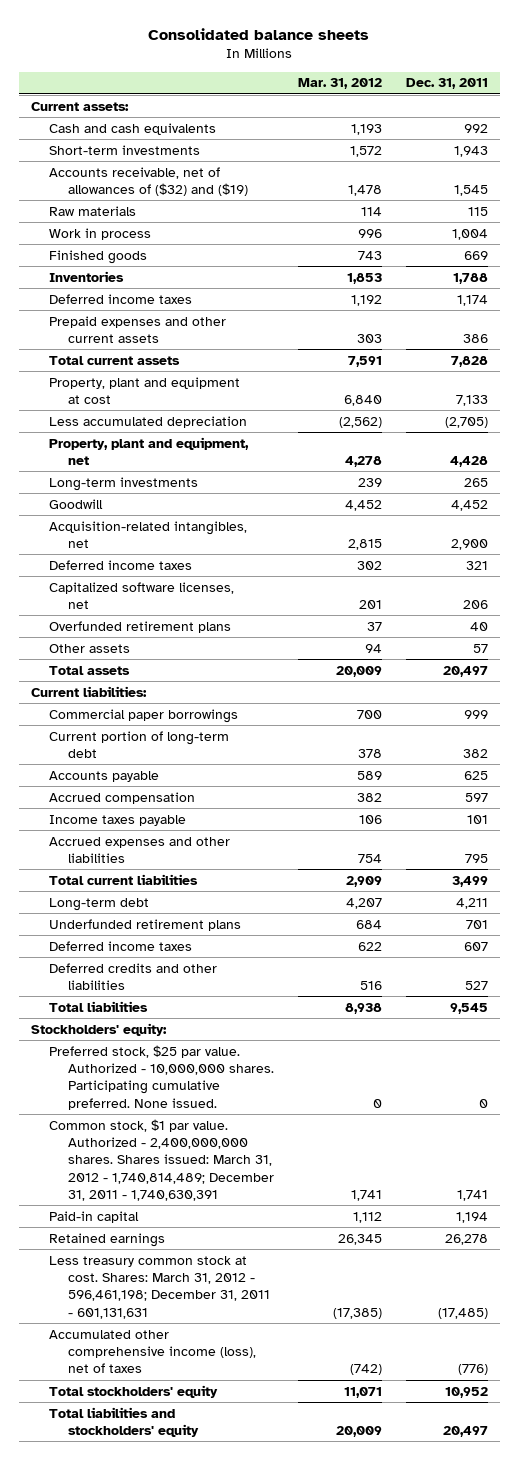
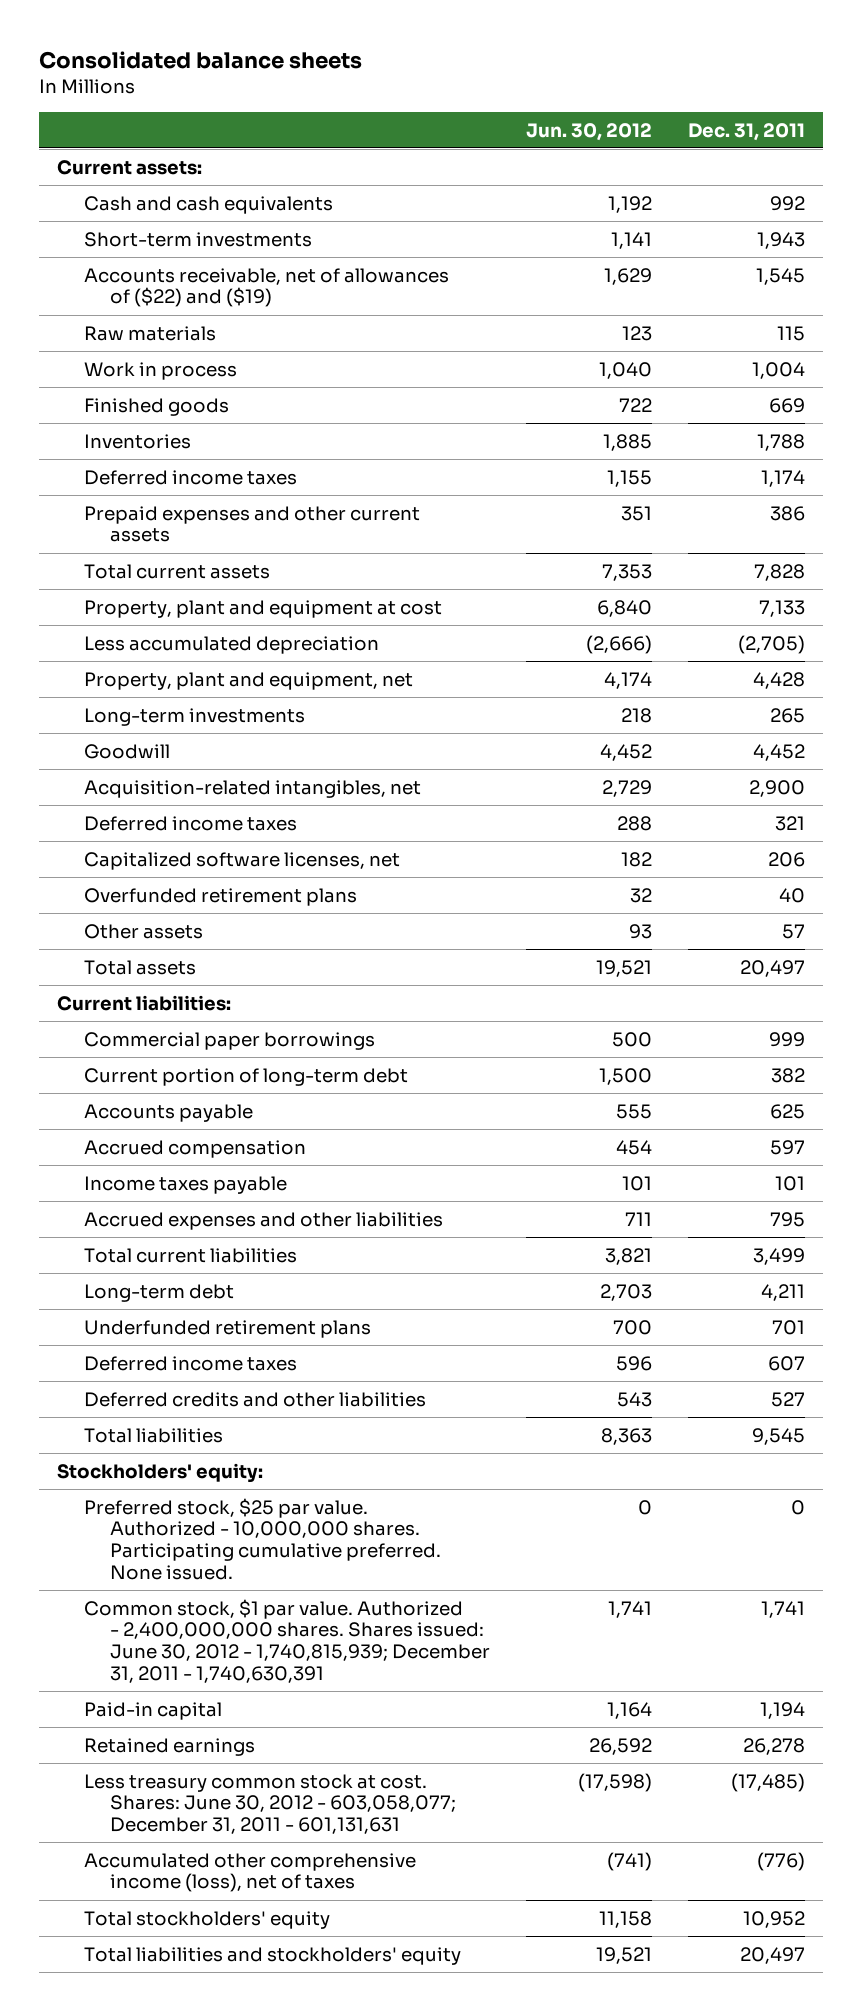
[297,78,382,90] Mar. 31, 2012 -> none
none -> [525,122,652,141] Jun. 30, 2012
[49,166,248,196] Accounts receivable, net of allowances of ($32) and ($19) -> [83,267,449,308] Accounts receivable, net of allowances of ($22) and ($19)
[49,1118,274,1201] Common stock, $1 par value. Authorized - 2,400,000,000 shares. Shares issued: March 31, 2012 - 1,740,814,489; December 31, 2011 - 1,740,630,391 -> [83,1598,491,1683] Common stock, $1 par value. Authorized - 2,400,000,000 shares. Shares issued: June 30, 2012 - 1,740,815,939; December 31, 2011 - 1,740,630,391
[49,1255,270,1319] Less treasury common stock at cost. Shares: March 31, 2012 - 596,461,198; December 31, 2011 - 601,131,631 -> [83,1773,457,1834] Less treasury common stock at cost. Shares: June 30, 2012 - 603,058,077; December 31, 2011 - 601,131,631

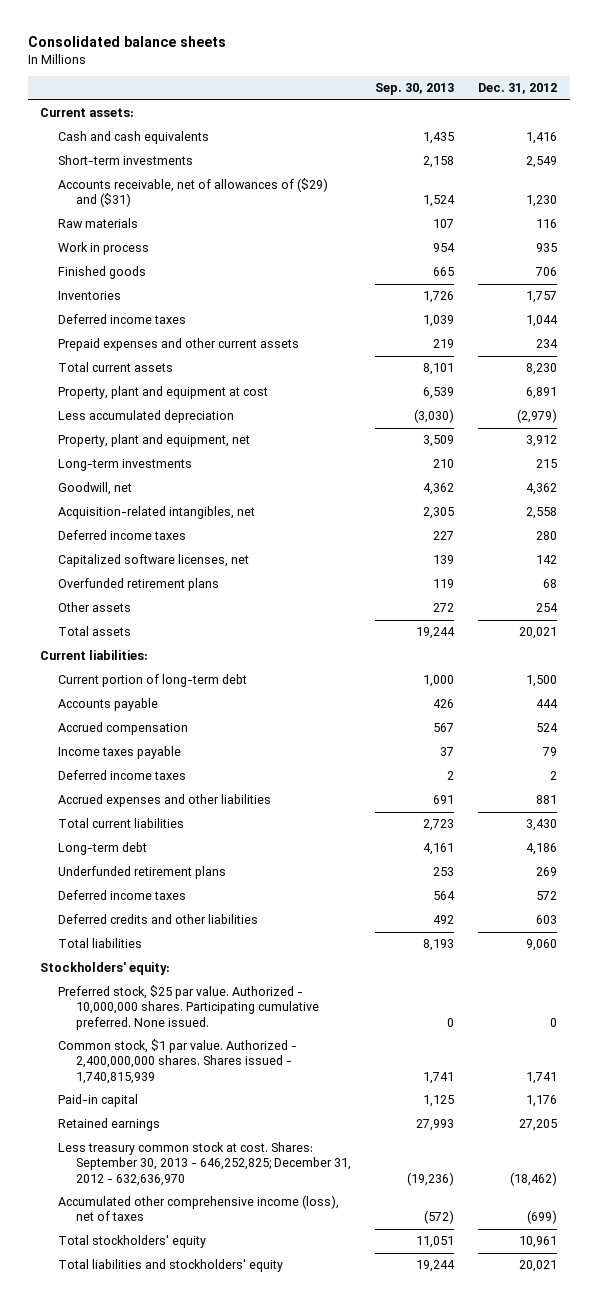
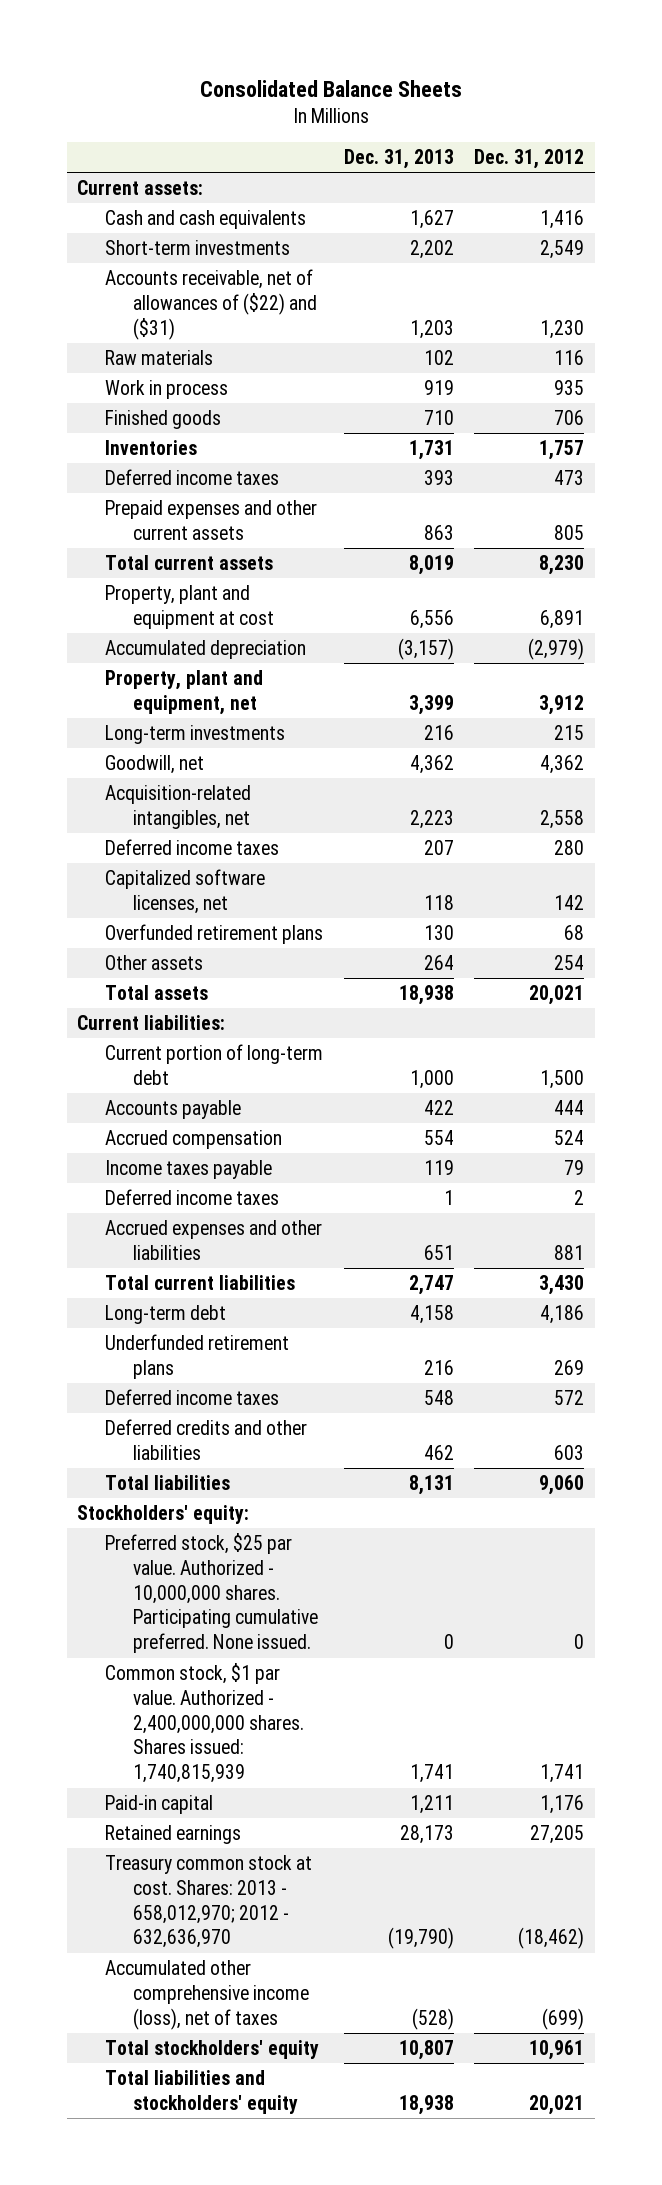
[28,36,227,48] Consolidated balance sheets -> [199,79,462,97] Consolidated Balance Sheets
[375,83,455,96] Sep. 30, 2013 -> none
none -> [343,149,454,170] Dec. 31, 2013
[57,178,328,208] Accounts receivable, net of allowances of ($29) and ($31) -> [105,268,317,340] Accounts receivable, net of allowances of ($22) and ($31)
[526,315,559,328] 1,044 -> [554,469,585,485] 473
[536,339,559,349] 234 -> [554,524,585,540] 805
[57,410,234,424] Less accumulated depreciation -> [105,639,307,659] Accumulated depreciation
[57,1039,297,1084] Common stock, $1 par value. Authorized - 2,400,000,000 shares. Shares issued - 1,740,815,939 -> [105,1662,304,1784] Common stock, $1 par value. Authorized - 2,400,000,000 shares. Shares issued: 1,740,815,939
[57,1142,351,1186] Less treasury common stock at cost. Shares: September 30, 2013 - 646,252,825; December 31, 2012 - 632,636,970 -> [105,1854,313,1949] Treasury common stock at cost. Shares: 2013 - 658,012,970; 2012 - 632,636,970

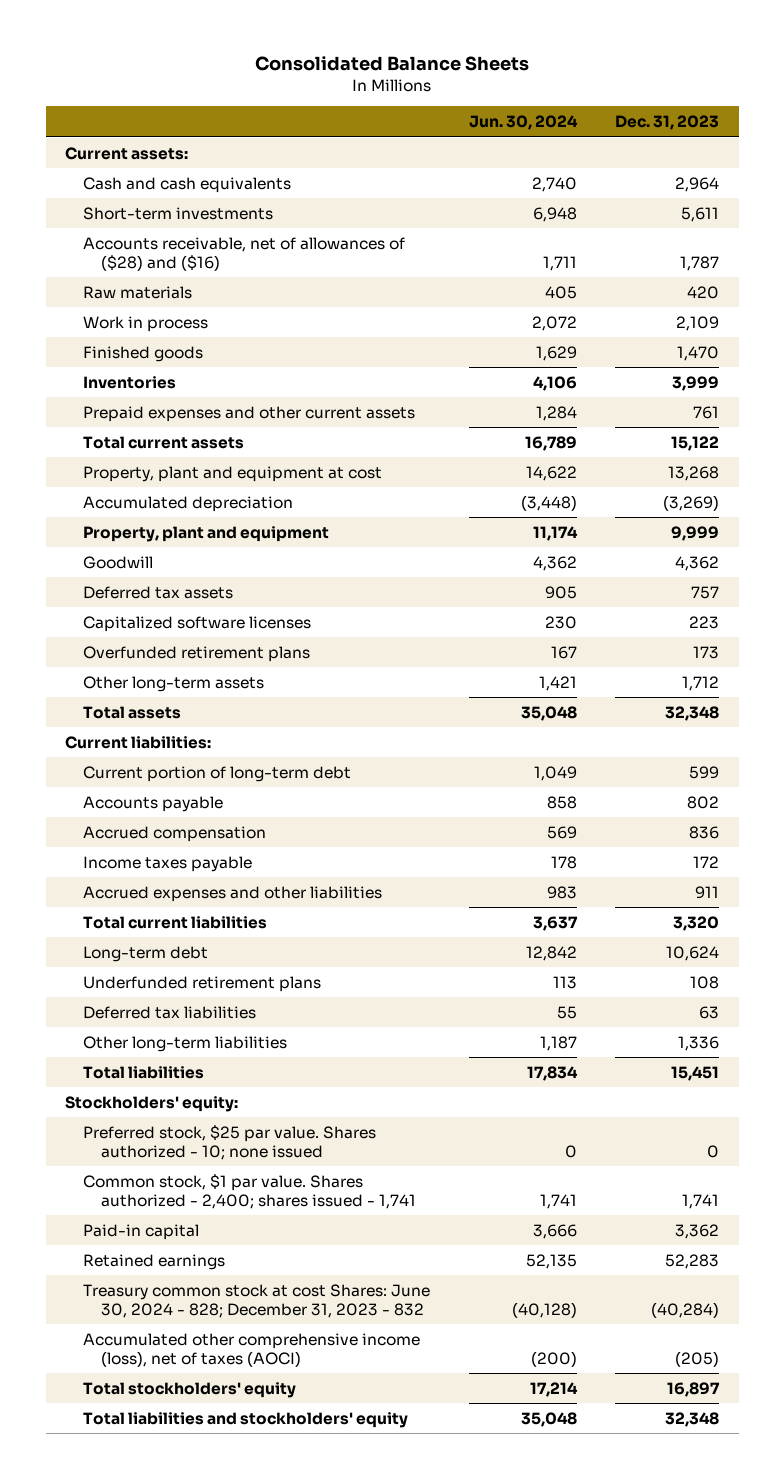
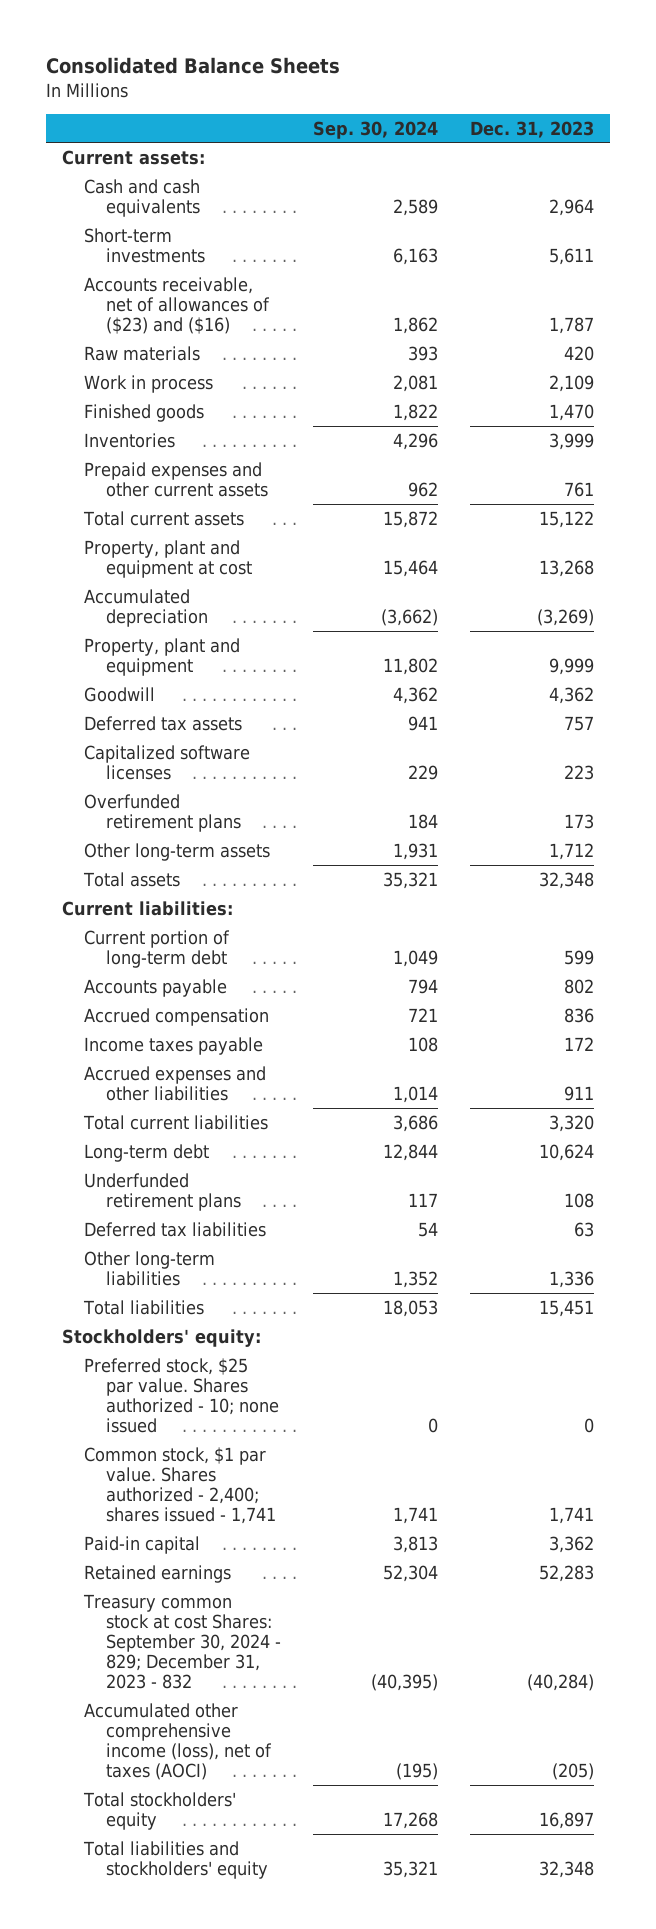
[468,115,578,131] Jun. 30, 2024 -> none
none -> [312,120,438,139] Sep. 30, 2024
[83,236,406,271] Accounts receivable, net of allowances of ($28) and ($16) -> [83,276,270,334] Accounts receivable, net of allowances of ($23) and ($16)
[83,1283,431,1318] Treasury common stock at cost Shares: June 30, 2024 - 828; December 31, 2023 - 832 -> [82,1593,281,1690] Treasury common stock at cost Shares: September 30, 2024 - 829; December 31, 2023 - 832

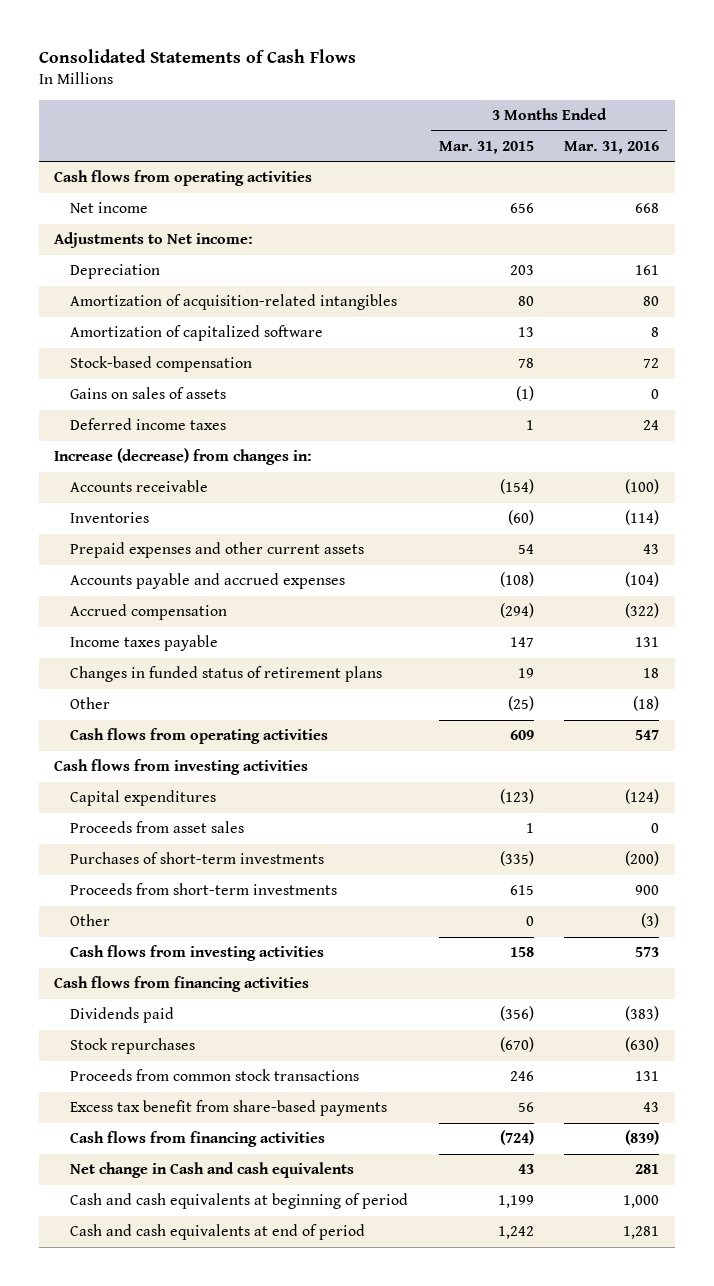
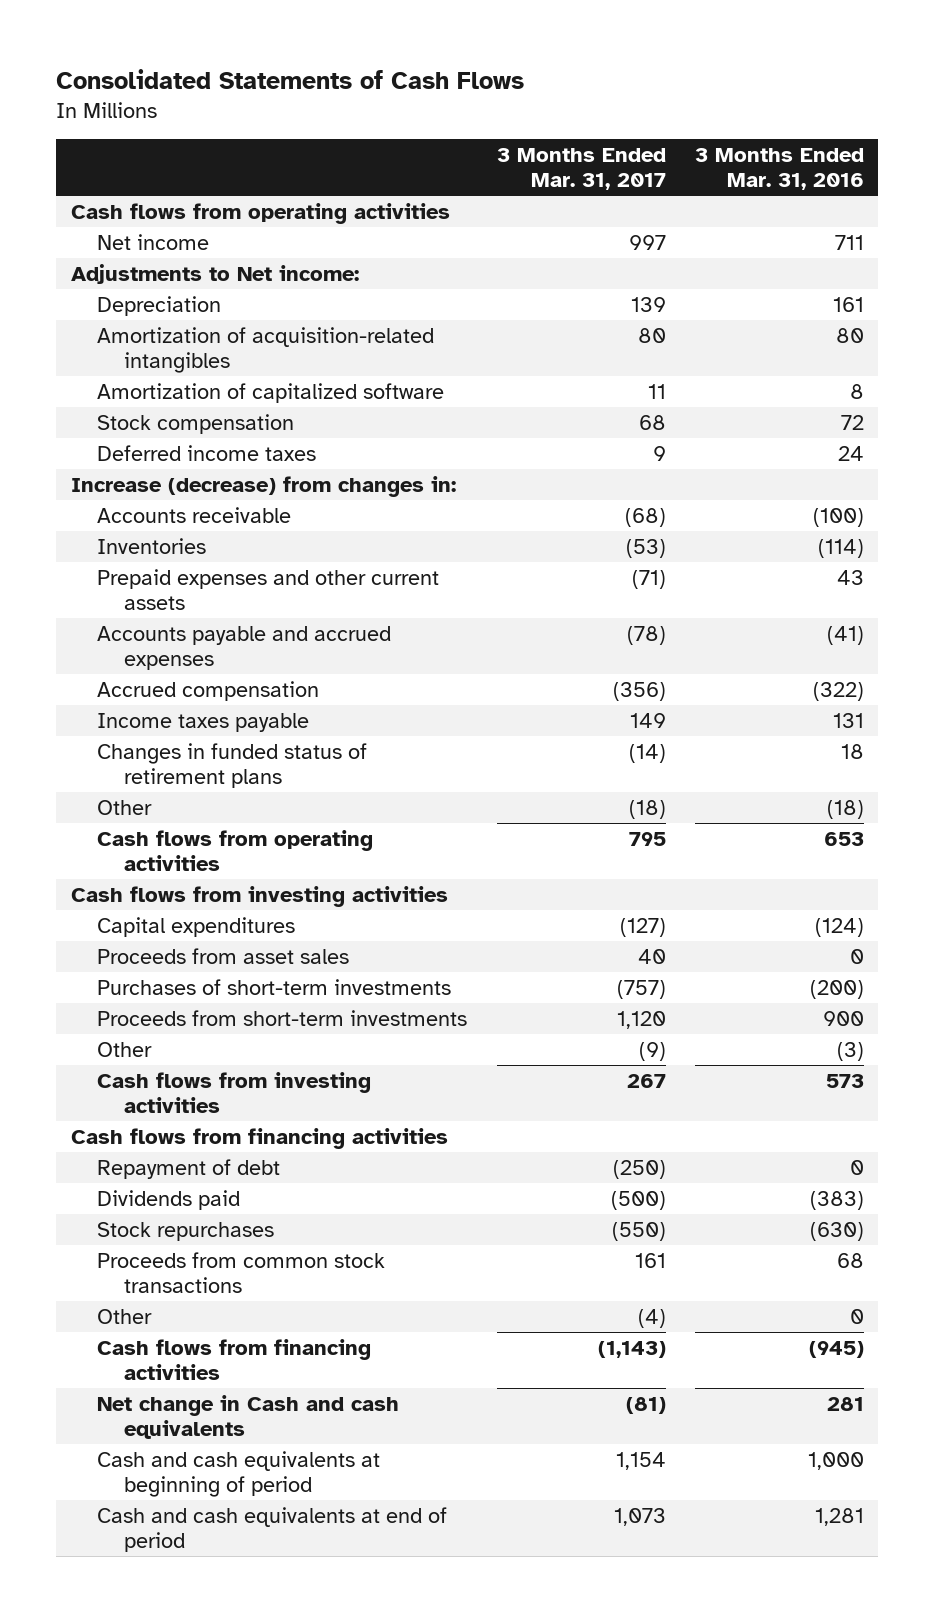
[438,140,534,154] Mar. 31, 2015 -> none
none -> [496,147,666,191] 3 Months Ended Mar. 31, 2017
[635,203,660,214] 668 -> [834,234,864,250] 711
[70,387,227,400] Gains on sales of assets -> none
[70,356,253,373] Stock-based compensation -> [97,413,295,434] Stock compensation
[625,572,660,588] (104) -> [826,625,864,645] (41)
[635,730,660,741] 547 -> [823,831,864,846] 653
none -> [97,1158,281,1179] Repayment of debt
[70,1100,388,1117] Excess tax benefit from share-based payments -> none
[635,1071,660,1082] 131 -> [836,1252,864,1268] 68
none -> [97,1308,153,1324] Other
[625,1130,660,1146] (839) -> [808,1340,864,1358] (945)

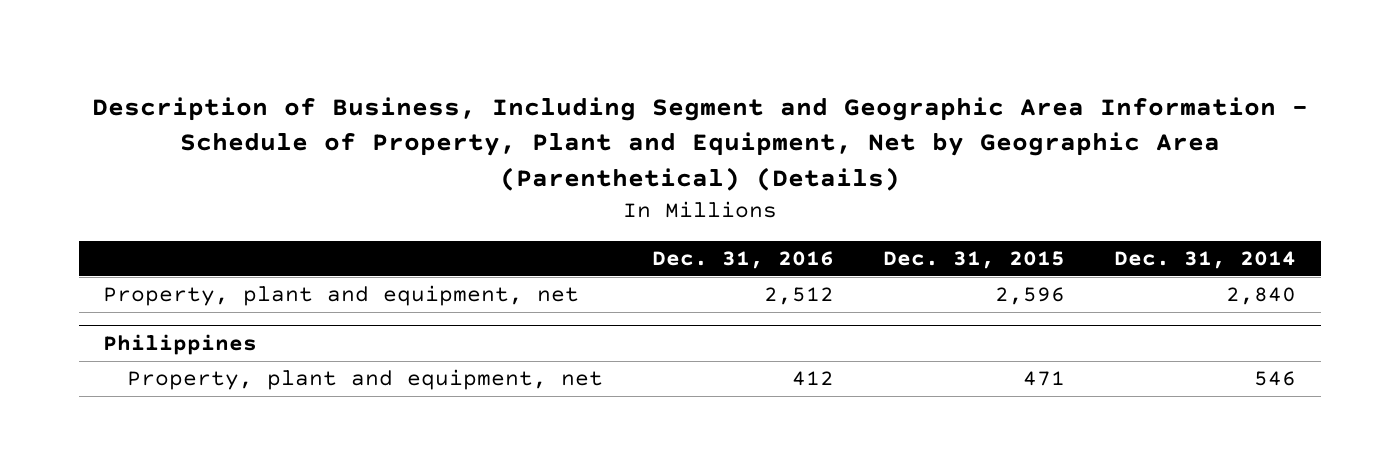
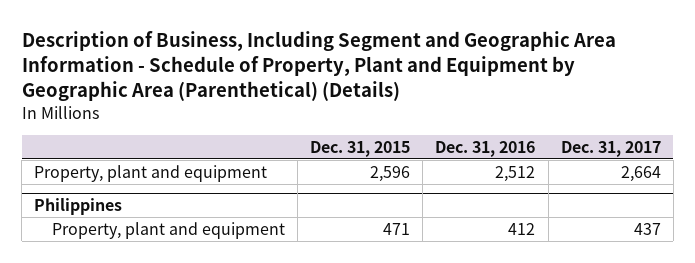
[91,96,1308,192] Description of Business, Including Segment and Geographic Area Information - Schedule of Property, Plant and Equipment, Net by Geographic Area (Parenthetical) (Details) -> [21,30,616,101] Description of Business, Including Segment and Geographic Area Information - Schedule of Property, Plant and Equipment by Geographic Area (Parenthetical) (Details)
[1114,250,1297,269] Dec. 31, 2014 -> none
none -> [560,140,661,157] Dec. 31, 2017
[103,285,580,307] Property, plant and equipment, net -> [34,164,268,182] Property, plant and equipment
[127,369,604,391] Property, plant and equipment, net -> [51,221,285,239] Property, plant and equipment

